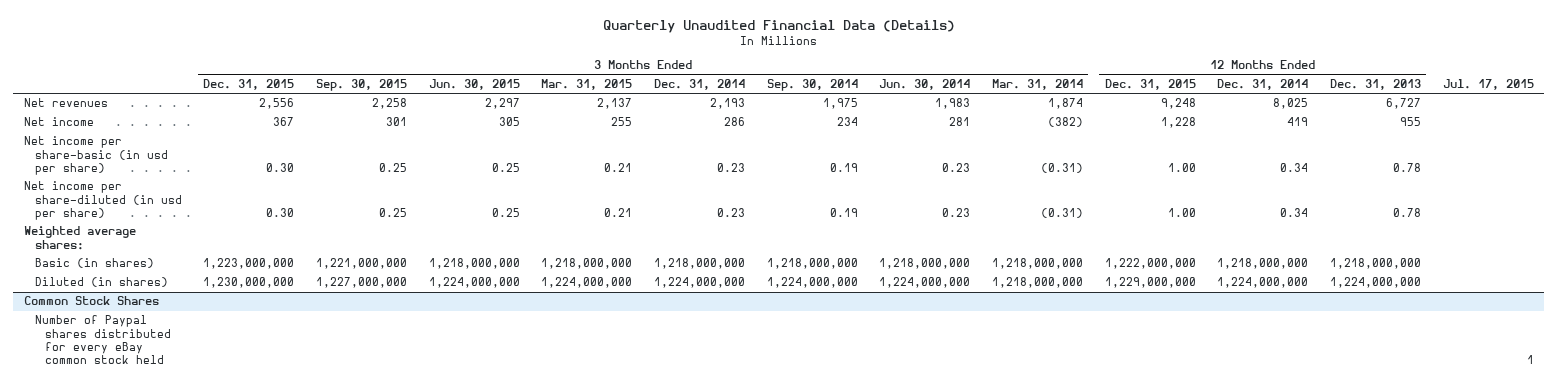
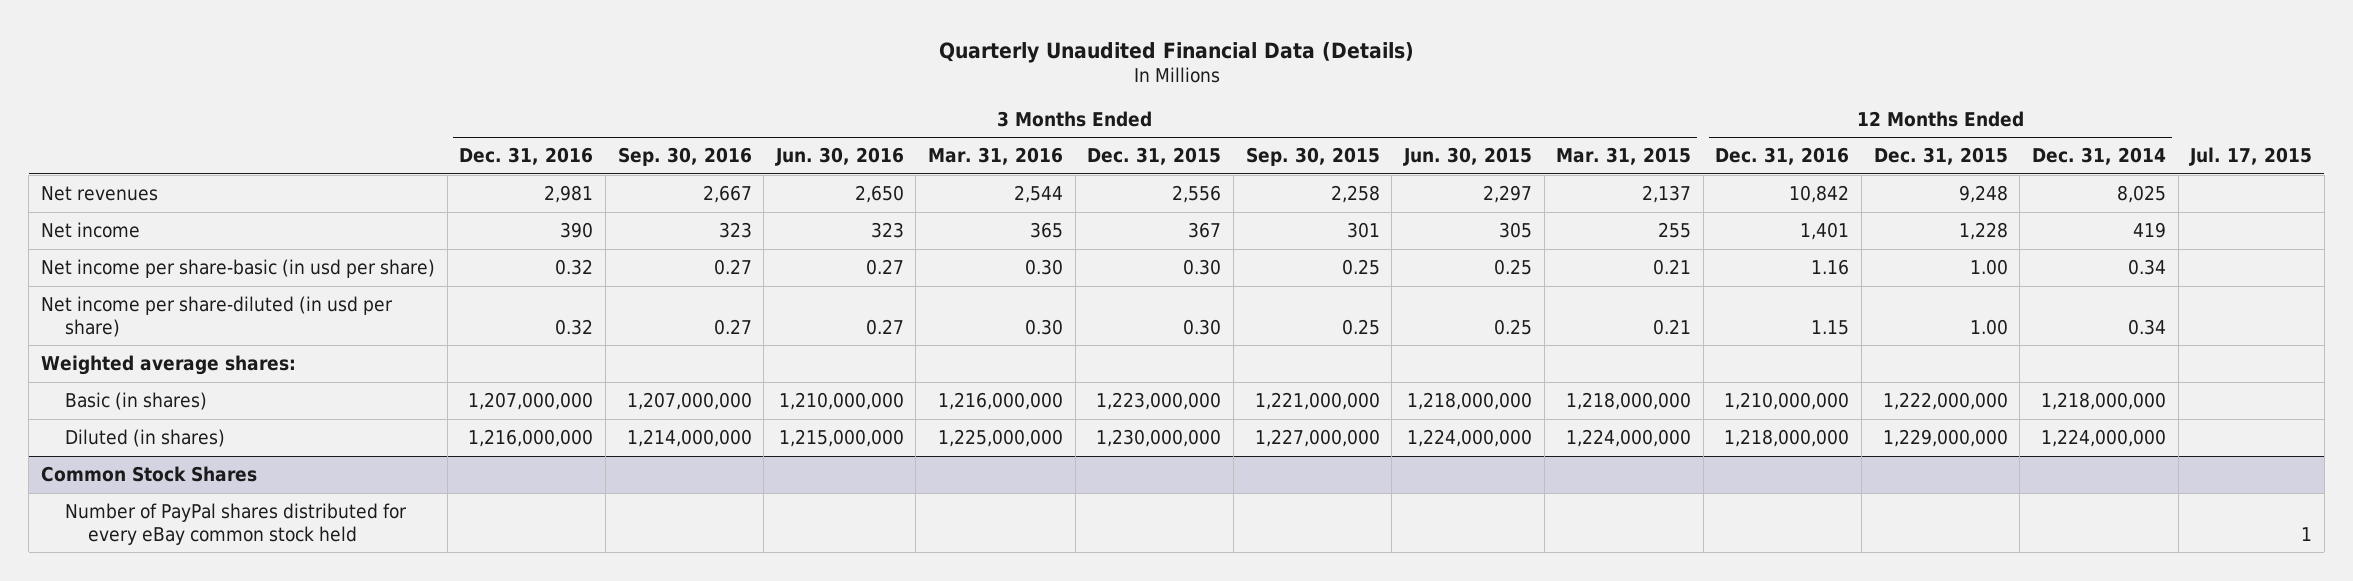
[653,78,745,90] Dec. 31, 2014 -> none
[766,78,858,91] Sep. 30, 2014 -> none
[879,78,971,90] Jun. 30, 2014 -> none
[991,78,1083,90] Mar. 31, 2014 -> none
[1329,78,1421,90] Dec. 31, 2013 -> none
none -> [459,147,594,166] Dec. 31, 2016
none -> [617,147,752,167] Sep. 30, 2016
none -> [774,147,904,167] Jun. 30, 2016
none -> [928,147,1064,166] Mar. 31, 2016
none -> [1715,147,1850,166] Dec. 31, 2016
[34,315,171,364] Number of Paypal shares distributed for every eBay common stock held -> [64,502,407,545] Number of PayPal shares distributed for every eBay common stock held

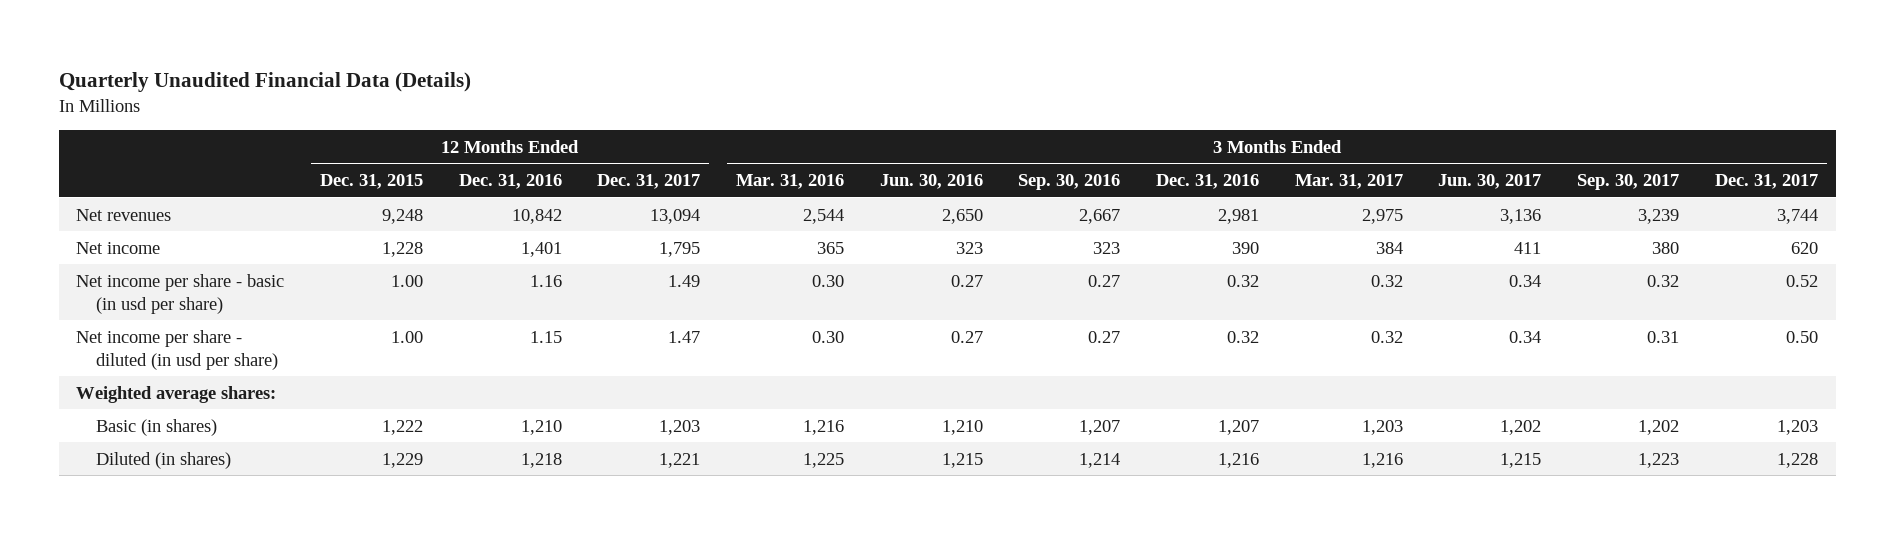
[1087,147,1222,166] Dec. 31, 2015 -> none
[1245,147,1380,167] Sep. 30, 2015 -> none
[1402,147,1532,167] Jun. 30, 2015 -> none
[1556,147,1692,166] Mar. 31, 2015 -> none
[2031,147,2166,166] Dec. 31, 2014 -> none
[2189,147,2313,167] Jul. 17, 2015 -> none
none -> [597,173,701,189] Dec. 31, 2017
none -> [1294,173,1403,189] Mar. 31, 2017
none -> [1438,173,1542,189] Jun. 30, 2017
none -> [1577,173,1680,190] Sep. 30, 2017
none -> [1714,173,1818,189] Dec. 31, 2017
[40,258,435,278] Net income per share-basic (in usd per share) -> [76,273,285,314] Net income per share - basic (in usd per share)
[40,295,393,337] Net income per share-diluted (in usd per share) -> [76,329,278,370] Net income per share - diluted (in usd per share)
[40,465,257,482] Common Stock Shares -> none
[64,502,407,545] Number of PayPal shares distributed for every eBay common stock held -> none
[468,391,594,410] 1,207,000,000 -> [1218,419,1260,435] 1,207
[626,391,752,410] 1,207,000,000 -> [1079,419,1121,435] 1,207
[778,391,904,410] 1,210,000,000 -> [941,419,983,435] 1,210
[938,391,1064,410] 1,216,000,000 -> [803,419,845,435] 1,216
[1724,391,1850,410] 1,210,000,000 -> [520,419,562,435] 1,210
[1882,391,2008,410] 1,222,000,000 -> [382,419,424,435] 1,222
[468,428,594,447] 1,216,000,000 -> [1218,452,1260,468] 1,216
[626,428,752,447] 1,214,000,000 -> [1079,452,1121,468] 1,214
[778,428,904,447] 1,215,000,000 -> [941,452,983,468] 1,215
[938,428,1064,447] 1,225,000,000 -> [803,452,845,468] 1,225
[1724,428,1850,447] 1,218,000,000 -> [520,452,562,468] 1,218
[1882,428,2008,447] 1,229,000,000 -> [382,452,424,468] 1,229

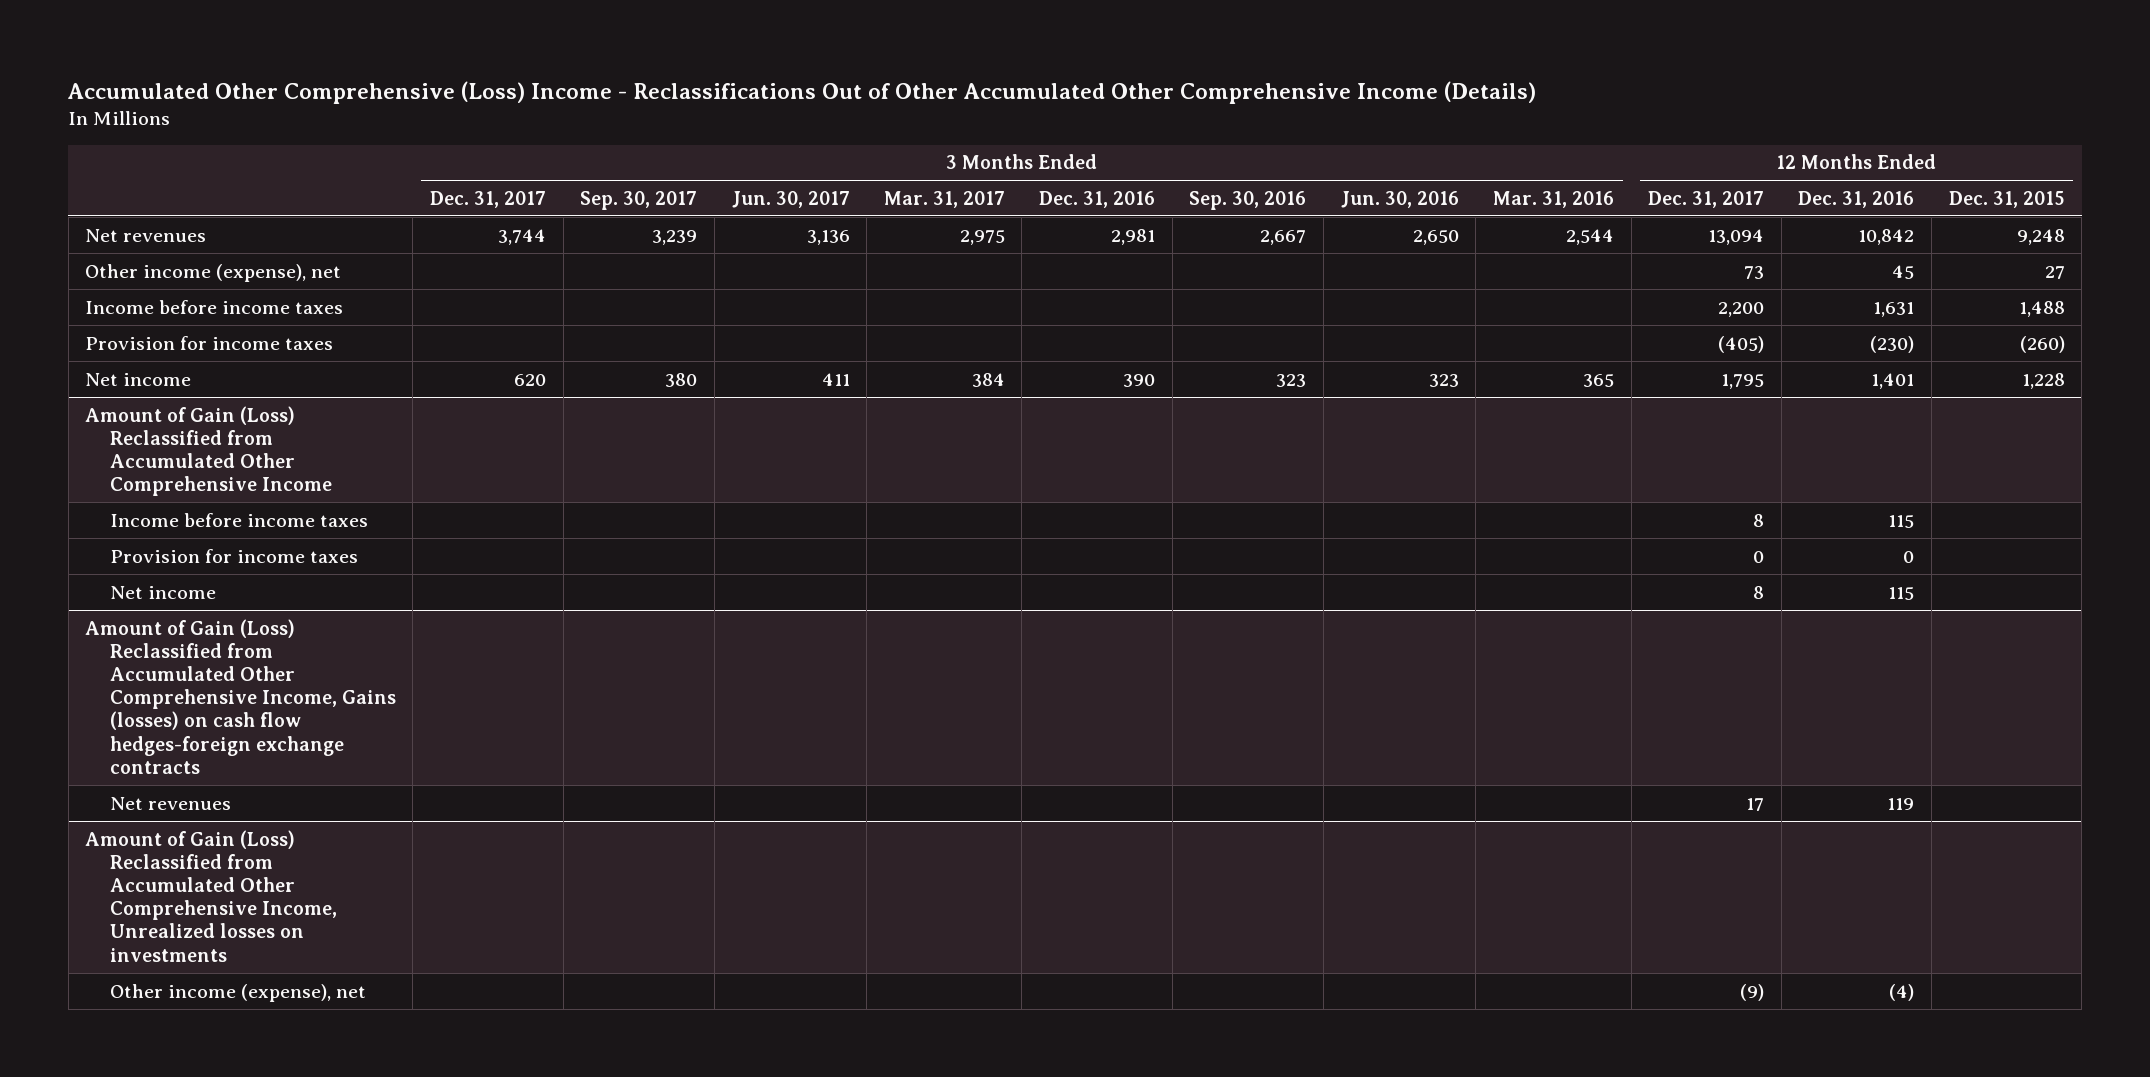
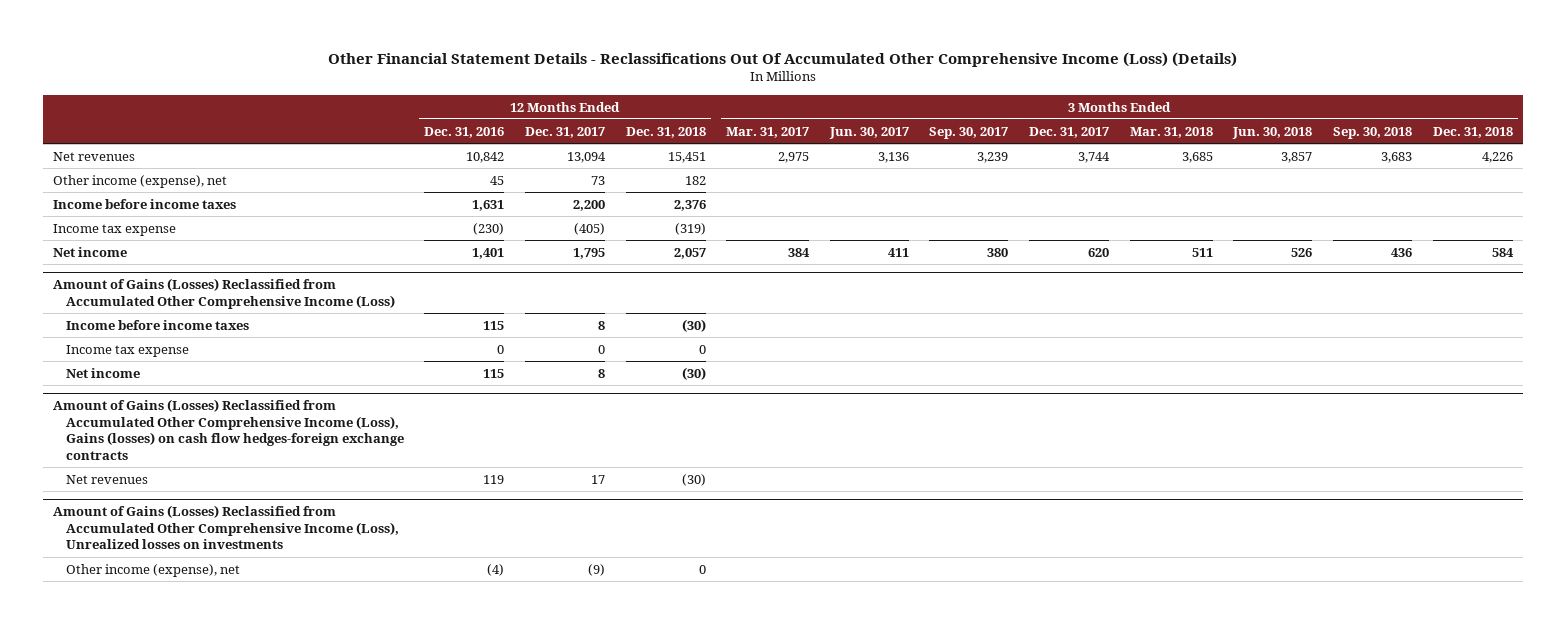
[67,80,1537,104] Accumulated Other Comprehensive (Loss) Income - Reclassifications Out of Other Accumulated Other Comprehensive Income (Details) -> [328,51,1238,67] Other Financial Statement Details - Reclassifications Out Of Accumulated Other Comprehensive Income (Loss) (Details)
[1039,190,1156,208] Dec. 31, 2016 -> none
[1189,190,1307,210] Sep. 30, 2016 -> none
[1340,190,1459,208] Jun. 30, 2016 -> none
[1492,190,1614,208] Mar. 31, 2016 -> none
[1948,190,2065,208] Dec. 31, 2015 -> none
none -> [625,126,706,138] Dec. 31, 2018
none -> [1129,126,1213,138] Mar. 31, 2018
none -> [1232,126,1313,139] Jun. 30, 2018
none -> [1332,126,1412,139] Sep. 30, 2018
none -> [1432,126,1513,138] Dec. 31, 2018
[85,335,334,350] Provision for income taxes -> [53,223,177,236] Income tax expense
[85,405,332,497] Amount of Gain (Loss) Reclassified from Accumulated Other Comprehensive Income -> [53,278,395,309] Amount of Gains (Losses) Reclassified from Accumulated Other Comprehensive Income (Loss)
[109,548,358,563] Provision for income taxes -> [65,344,189,357] Income tax expense
[85,618,396,774] Amount of Gain (Loss) Reclassified from Accumulated Other Comprehensive Income, Gains (losses) on cash flow hedges-foreign exchange contracts -> [53,399,404,460] Amount of Gains (Losses) Reclassified from Accumulated Other Comprehensive Income (Loss), Gains (losses) on cash flow hedges-foreign exchange contracts
[85,829,337,962] Amount of Gain (Loss) Reclassified from Accumulated Other Comprehensive Income, Unrealized losses on investments -> [53,505,399,550] Amount of Gains (Losses) Reclassified from Accumulated Other Comprehensive Income (Loss), Unrealized losses on investments

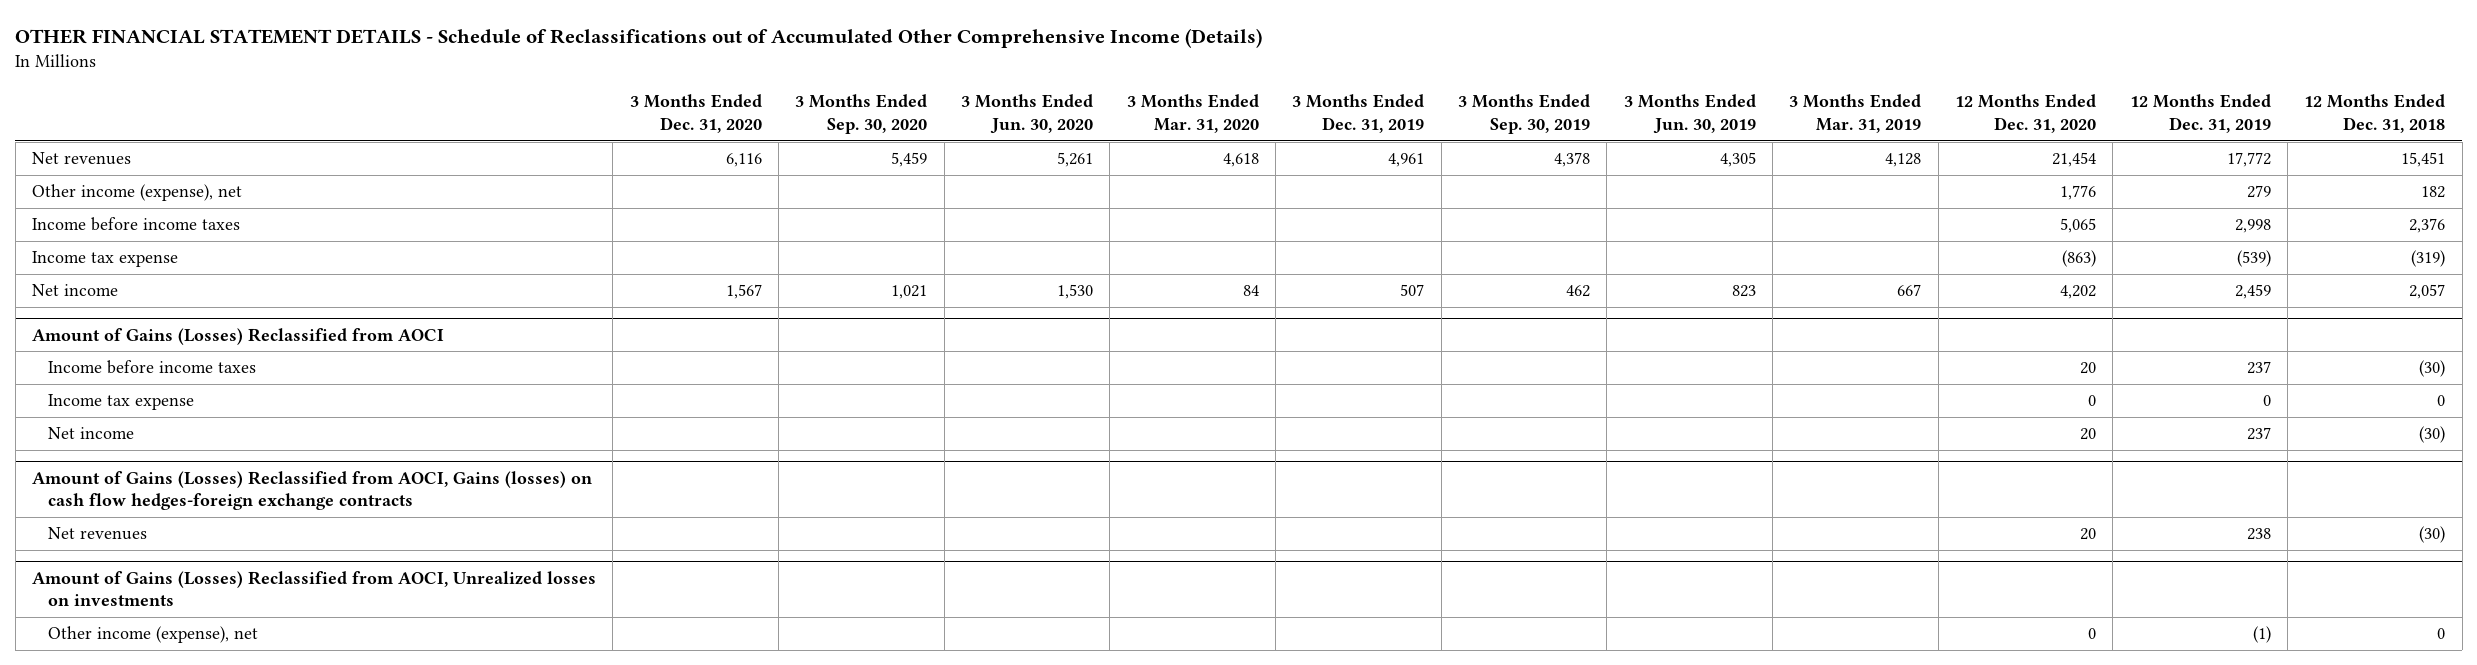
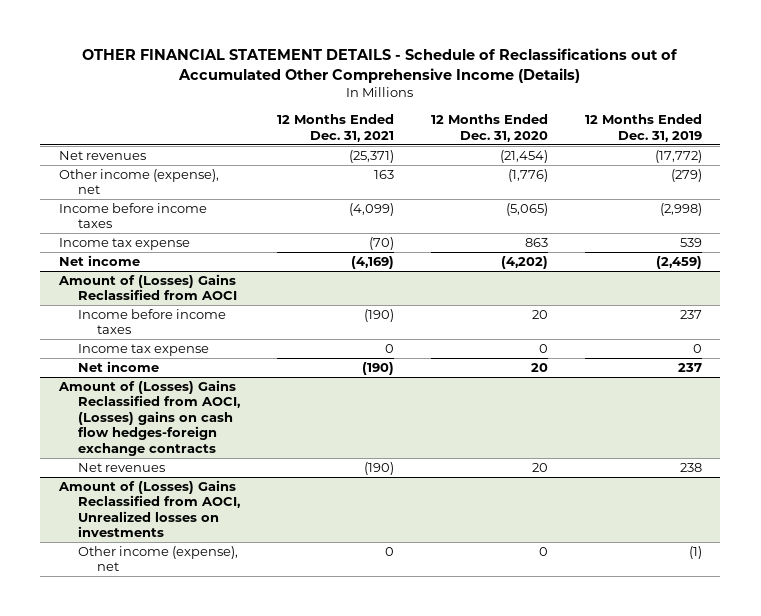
[629,94,762,133] 3 Months Ended Dec. 31, 2020 -> none
[795,94,928,134] 3 Months Ended Sep. 30, 2020 -> none
[960,94,1093,134] 3 Months Ended Jun. 30, 2020 -> none
[1126,94,1259,133] 3 Months Ended Mar. 31, 2020 -> none
[1292,94,1425,133] 3 Months Ended Dec. 31, 2019 -> none
[1457,94,1590,134] 3 Months Ended Sep. 30, 2019 -> none
[1623,94,1756,134] 3 Months Ended Jun. 30, 2019 -> none
[1789,94,1922,133] 3 Months Ended Mar. 31, 2019 -> none
[2304,94,2446,133] 12 Months Ended Dec. 31, 2018 -> none
none -> [276,114,394,142] 12 Months Ended Dec. 31, 2021
[2051,152,2096,168] 21,454 -> [499,149,548,163] (21,454)
[2226,152,2271,168] 17,772 -> [654,149,702,163] (17,772)
[2059,185,2096,201] 1,776 -> [507,168,548,182] (1,776)
[2246,185,2271,199] 279 -> [670,168,702,182] (279)
[2059,218,2096,234] 5,065 -> [505,202,548,216] (5,065)
[2234,219,2271,234] 2,998 -> [659,202,702,216] (2,998)
[2061,250,2096,268] (863) -> [524,237,548,247] 863
[2236,250,2271,268] (539) -> [679,237,702,247] 539
[2059,285,2096,300] 4,202 -> [500,255,548,269] (4,202)
[2234,284,2271,300] 2,459 -> [655,255,702,269] (2,459)
[31,327,444,345] Amount of Gains (Losses) Reclassified from AOCI -> [57,273,237,301] Amount of (Losses) Gains Reclassified from AOCI
[31,470,592,511] Amount of Gains (Losses) Reclassified from AOCI, Gains (losses) on cash flow hedges-foreign exchange contracts -> [57,379,240,456] Amount of (Losses) Gains Reclassified from AOCI, (Losses) gains on cash flow hedges-foreign exchange contracts
[31,570,596,607] Amount of Gains (Losses) Reclassified from AOCI, Unrealized losses on investments -> [57,479,240,538] Amount of (Losses) Gains Reclassified from AOCI, Unrealized losses on investments

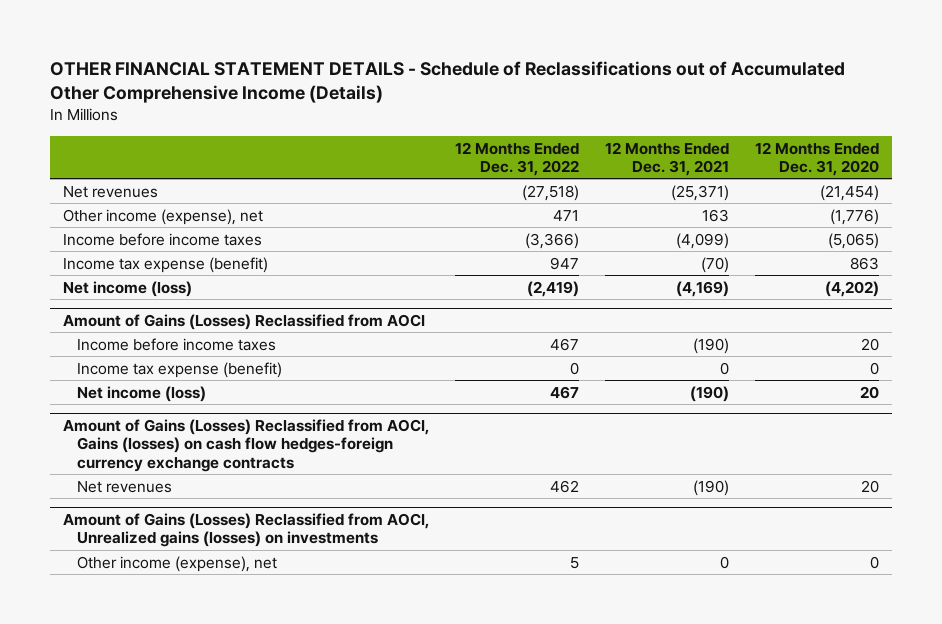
[584,114,702,142] 12 Months Ended Dec. 31, 2019 -> none
none -> [455,141,580,177] 12 Months Ended Dec. 31, 2022
[58,237,190,250] Income tax expense -> [63,256,269,273] Income tax expense (benefit)
[58,254,140,266] Net income -> [63,280,193,297] Net income (loss)
[57,273,237,301] Amount of (Losses) Gains Reclassified from AOCI -> [63,313,426,330] Amount of Gains (Losses) Reclassified from AOCI
[77,343,209,356] Income tax expense -> [76,361,282,378] Income tax expense (benefit)
[77,360,159,372] Net income -> [76,385,206,402] Net income (loss)
[57,379,240,456] Amount of (Losses) Gains Reclassified from AOCI, (Losses) gains on cash flow hedges-foreign exchange contracts -> [63,418,430,472] Amount of Gains (Losses) Reclassified from AOCI, Gains (losses) on cash flow hedges-foreign currency exchange contracts
[57,479,240,538] Amount of (Losses) Gains Reclassified from AOCI, Unrealized losses on investments -> [63,512,430,548] Amount of Gains (Losses) Reclassified from AOCI, Unrealized gains (losses) on investments

